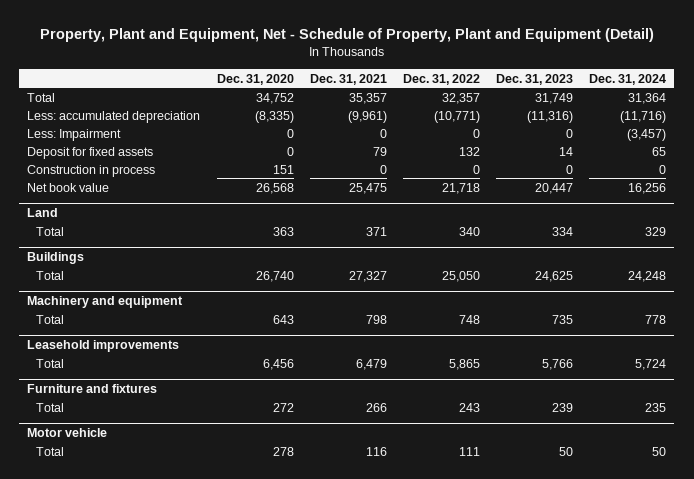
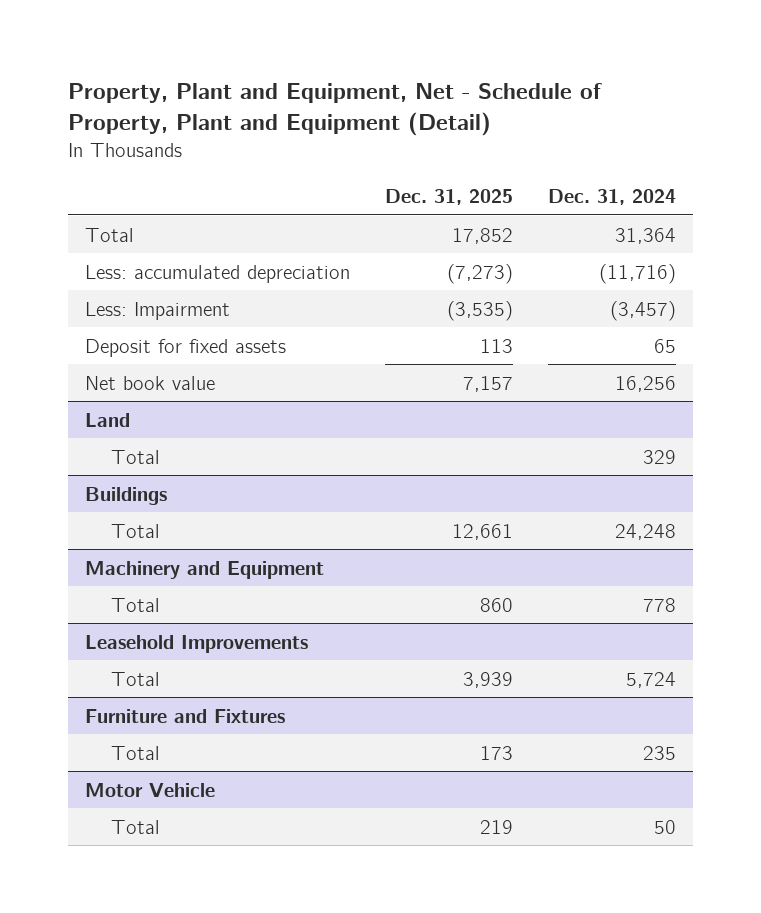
[216,73,294,85] Dec. 31, 2020 -> none
[309,73,387,85] Dec. 31, 2021 -> none
[402,73,480,85] Dec. 31, 2022 -> none
[495,73,573,85] Dec. 31, 2023 -> none
none -> [385,188,514,205] Dec. 31, 2025
[27,164,156,177] Construction in process -> none
[27,296,184,309] Machinery and equipment -> [85,560,325,579] Machinery and Equipment
[27,340,180,353] Leasehold improvements -> [85,634,309,653] Leasehold Improvements
[27,384,158,394] Furniture and fixtures -> [85,708,286,723] Furniture and Fixtures
[27,428,108,438] Motor vehicle -> [85,782,216,797] Motor Vehicle

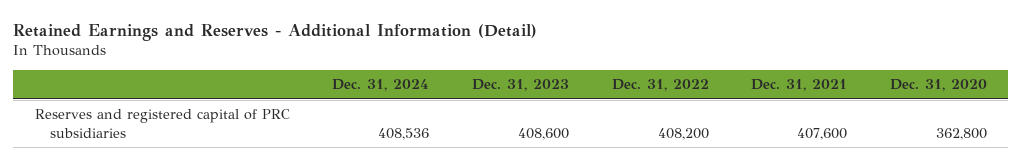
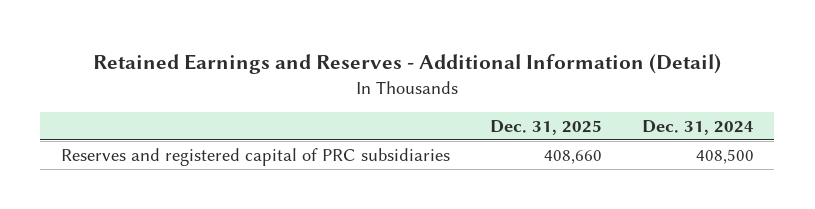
[471,79,569,92] Dec. 31, 2023 -> none
[611,79,709,92] Dec. 31, 2022 -> none
[751,79,848,92] Dec. 31, 2021 -> none
[889,79,987,92] Dec. 31, 2020 -> none
none -> [489,119,602,135] Dec. 31, 2025
[378,127,430,140] 408,536 -> [696,148,755,164] 408,500

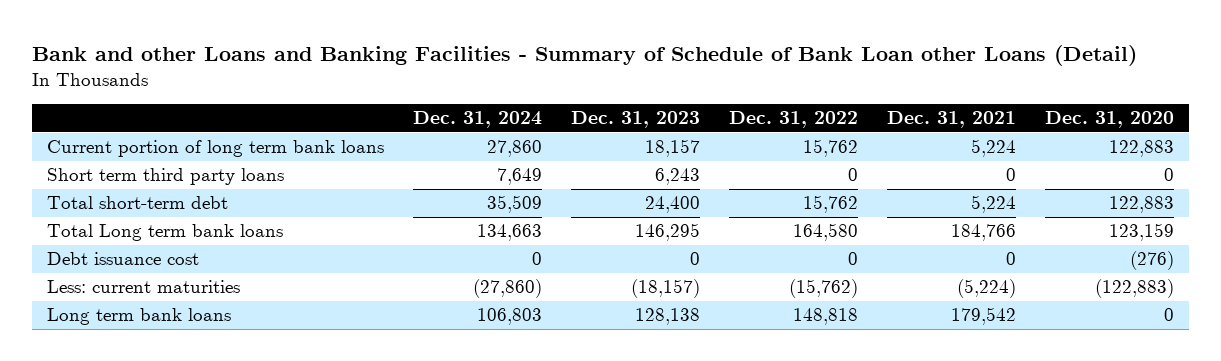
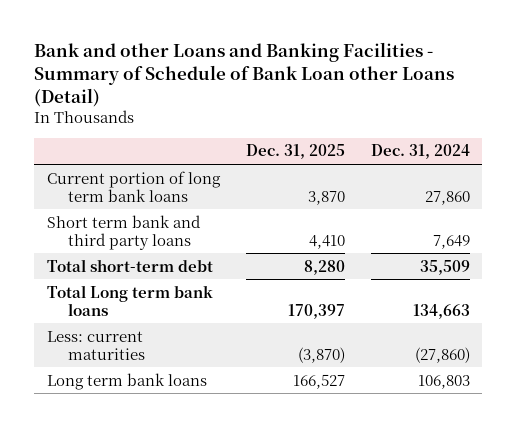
[571,111,701,129] Dec. 31, 2023 -> none
[729,111,859,129] Dec. 31, 2022 -> none
[887,111,1017,129] Dec. 31, 2021 -> none
[1045,111,1175,129] Dec. 31, 2020 -> none
none -> [245,144,345,160] Dec. 31, 2025
[47,168,285,186] Short term third party loans -> [46,214,201,250] Short term bank and third party loans
[47,252,200,266] Debt issuance cost -> none

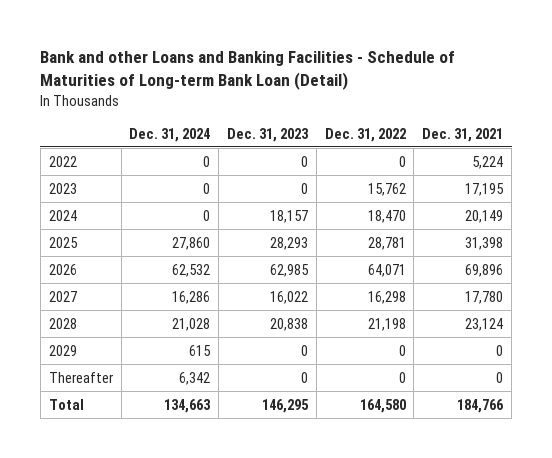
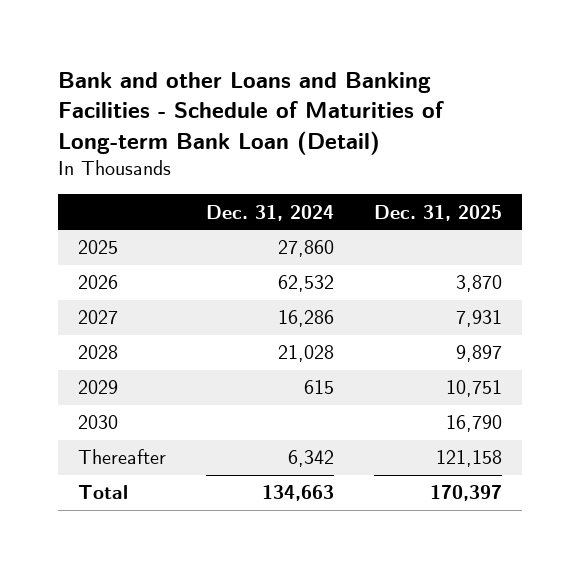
[226,127,309,142] Dec. 31, 2023 -> none
[324,127,406,142] Dec. 31, 2022 -> none
[422,127,504,142] Dec. 31, 2021 -> none
none -> [373,204,502,221] Dec. 31, 2025
[48,155,77,167] 2022 -> none
[48,182,77,194] 2023 -> none
[48,209,77,221] 2024 -> none
none -> [78,415,119,430] 2030

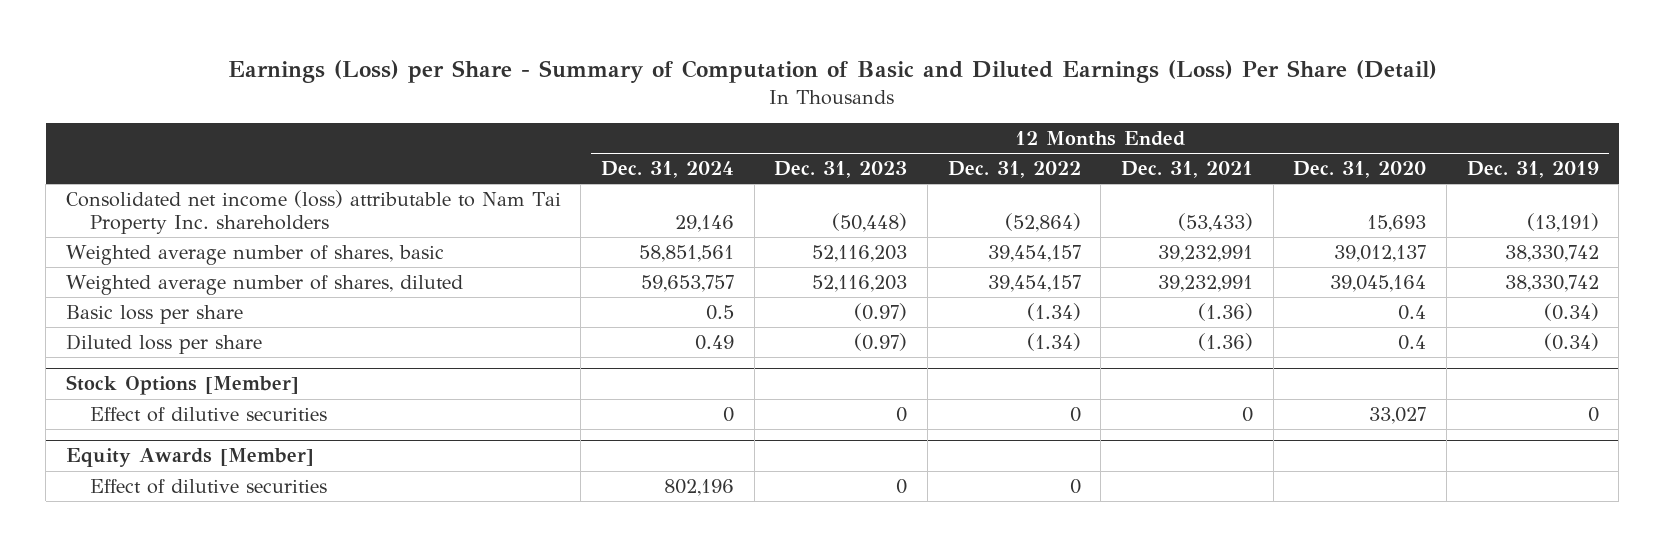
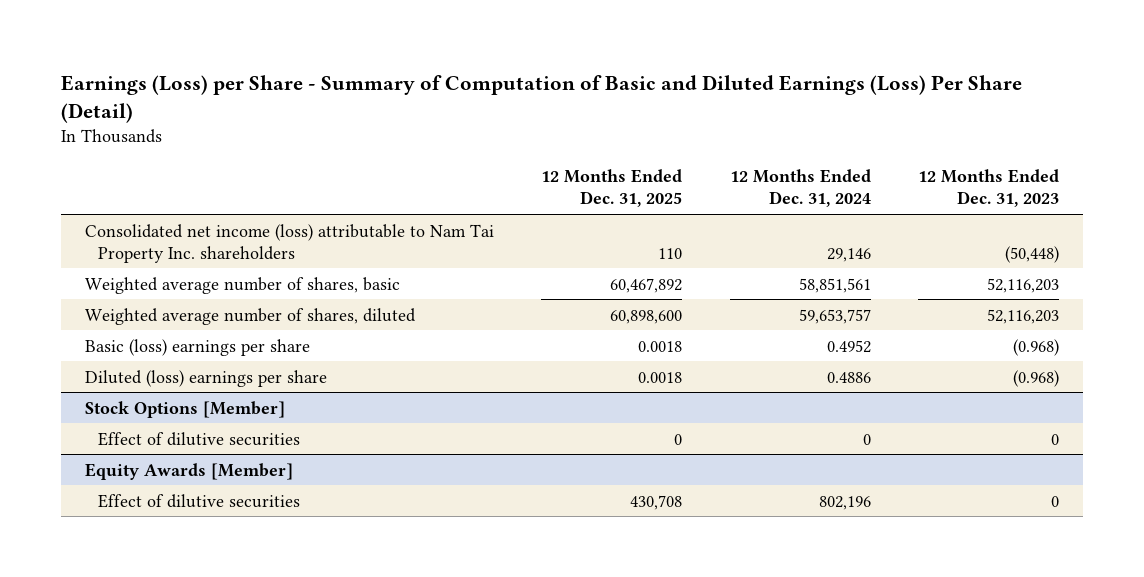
[947,161,1081,179] Dec. 31, 2022 -> none
[1121,161,1254,179] Dec. 31, 2021 -> none
[1293,161,1427,179] Dec. 31, 2020 -> none
[1466,161,1599,179] Dec. 31, 2019 -> none
none -> [541,169,683,208] 12 Months Ended Dec. 31, 2025
[65,304,243,324] Basic loss per share -> [84,338,310,356] Basic (loss) earnings per share
[706,304,735,320] 0.5 -> [826,339,871,353] 0.4952
[854,302,908,321] (0.97) -> [1013,338,1060,356] (0.968)
[65,333,262,354] Diluted loss per share -> [84,369,327,387] Diluted (loss) earnings per share
[695,334,735,350] 0.49 -> [826,371,871,383] 0.4886
[854,332,908,351] (0.97) -> [1013,369,1060,387] (0.968)

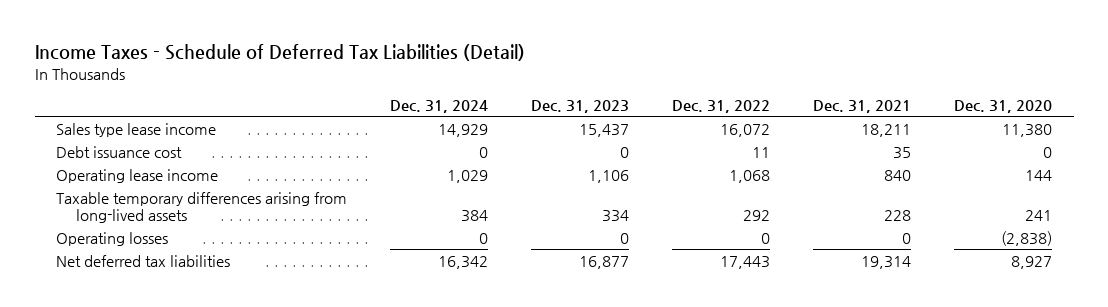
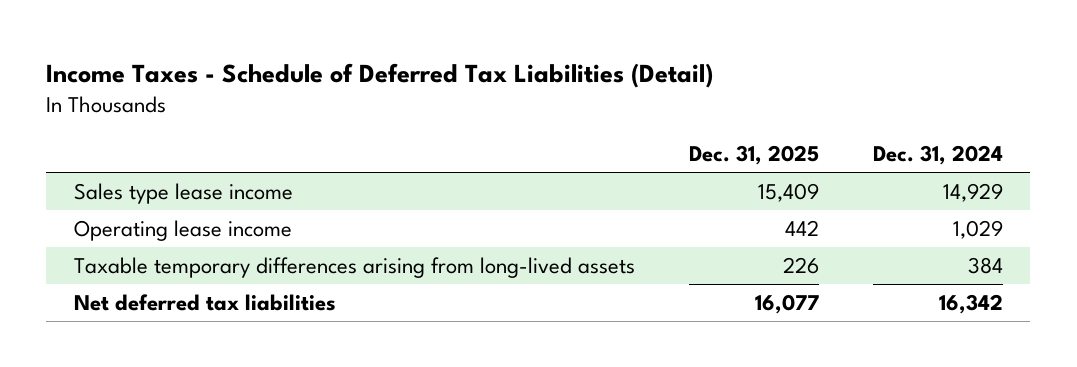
[531,100,630,114] Dec. 31, 2023 -> none
[672,100,771,114] Dec. 31, 2022 -> none
[813,100,912,114] Dec. 31, 2021 -> none
[954,100,1053,114] Dec. 31, 2020 -> none
none -> [688,144,819,165] Dec. 31, 2025
[56,145,183,158] Debt issuance cost -> none
[56,231,169,246] Operating losses -> none

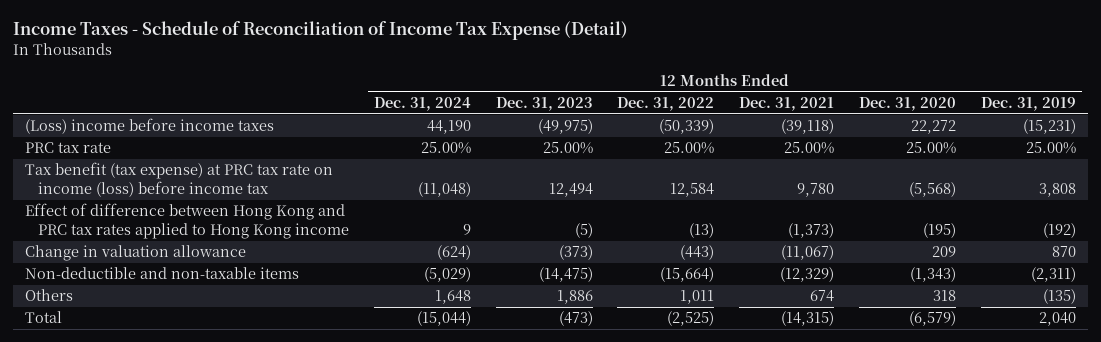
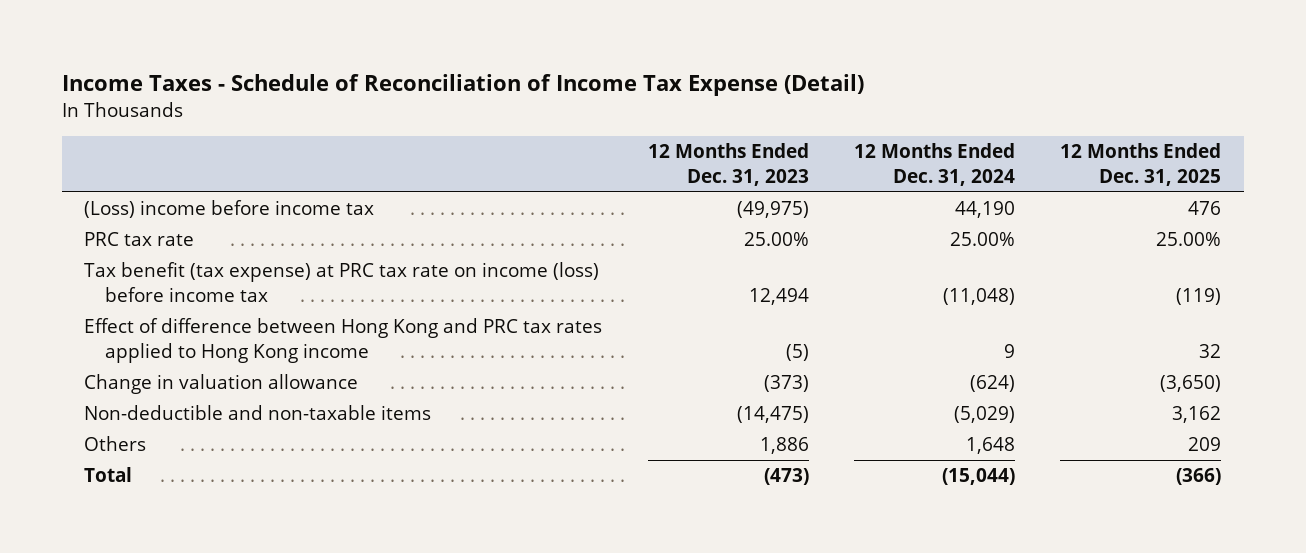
[617,96,715,111] Dec. 31, 2022 -> none
[739,96,835,111] Dec. 31, 2021 -> none
[858,96,956,111] Dec. 31, 2020 -> none
[980,96,1076,111] Dec. 31, 2019 -> none
none -> [1060,143,1222,186] 12 Months Ended Dec. 31, 2025
[25,118,275,135] (Loss) income before income taxes -> [84,200,375,219] (Loss) income before income tax

